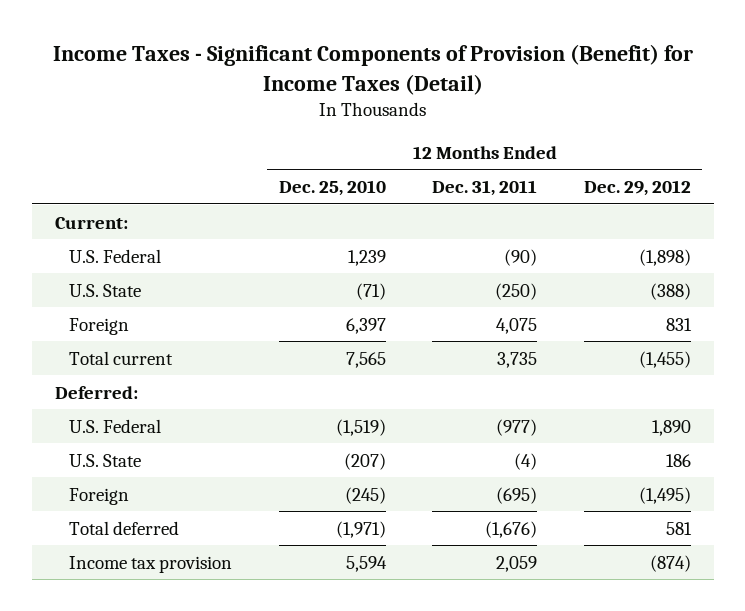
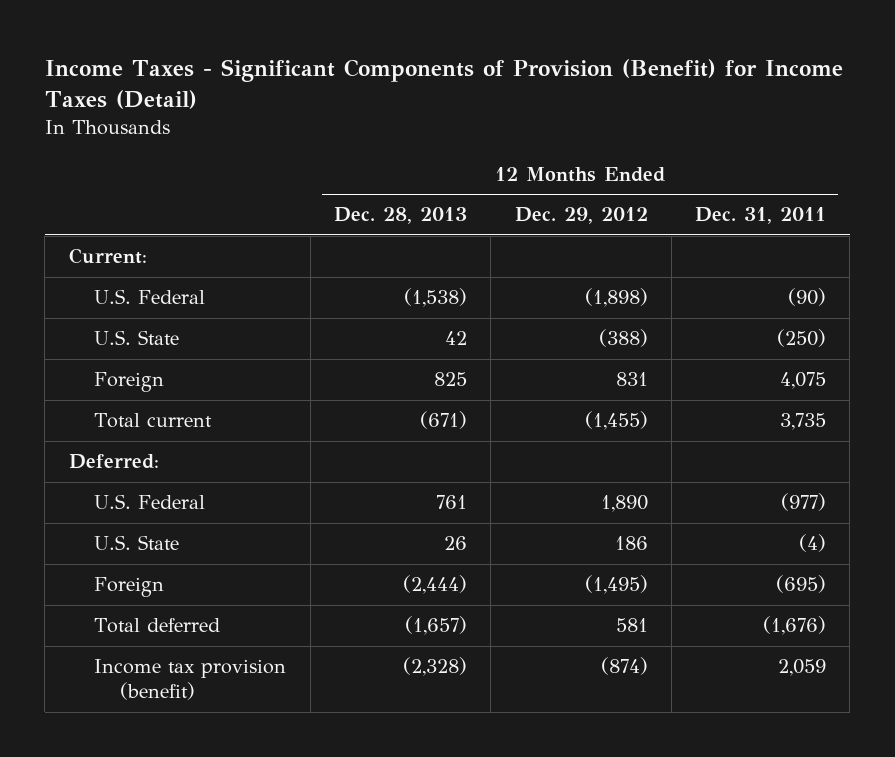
[278,180,386,197] Dec. 25, 2010 -> none
none -> [333,207,467,225] Dec. 28, 2013
[69,555,233,573] Income tax provision -> [94,659,287,701] Income tax provision (benefit)

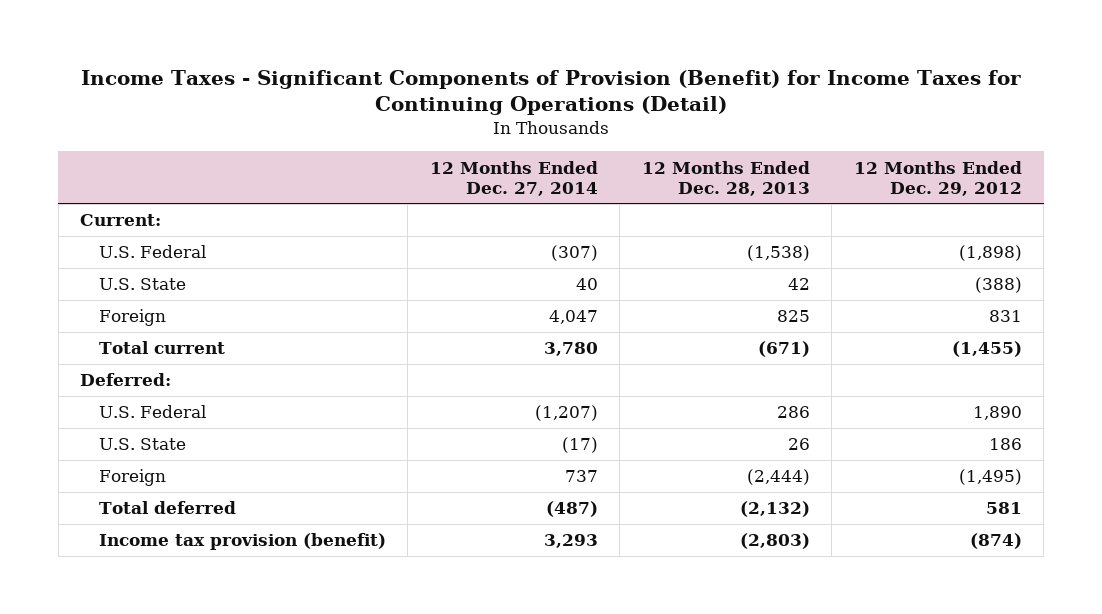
[44,58,843,109] Income Taxes - Significant Components of Provision (Benefit) for Income Taxes (Detail) -> [80,69,1021,116] Income Taxes - Significant Components of Provision (Benefit) for Income Taxes for Continuing Operations (Detail)
[695,207,827,225] Dec. 31, 2011 -> none
none -> [429,160,598,196] 12 Months Ended Dec. 27, 2014
[435,495,467,510] 761 -> [776,406,810,419] 286
[404,616,467,636] (1,657) -> [739,501,810,518] (2,132)
[402,657,467,677] (2,328) -> [739,533,810,550] (2,803)

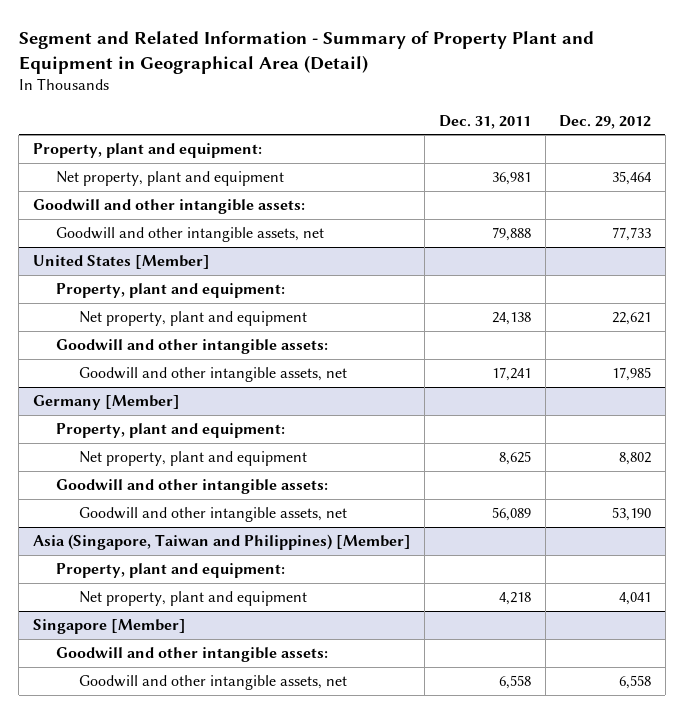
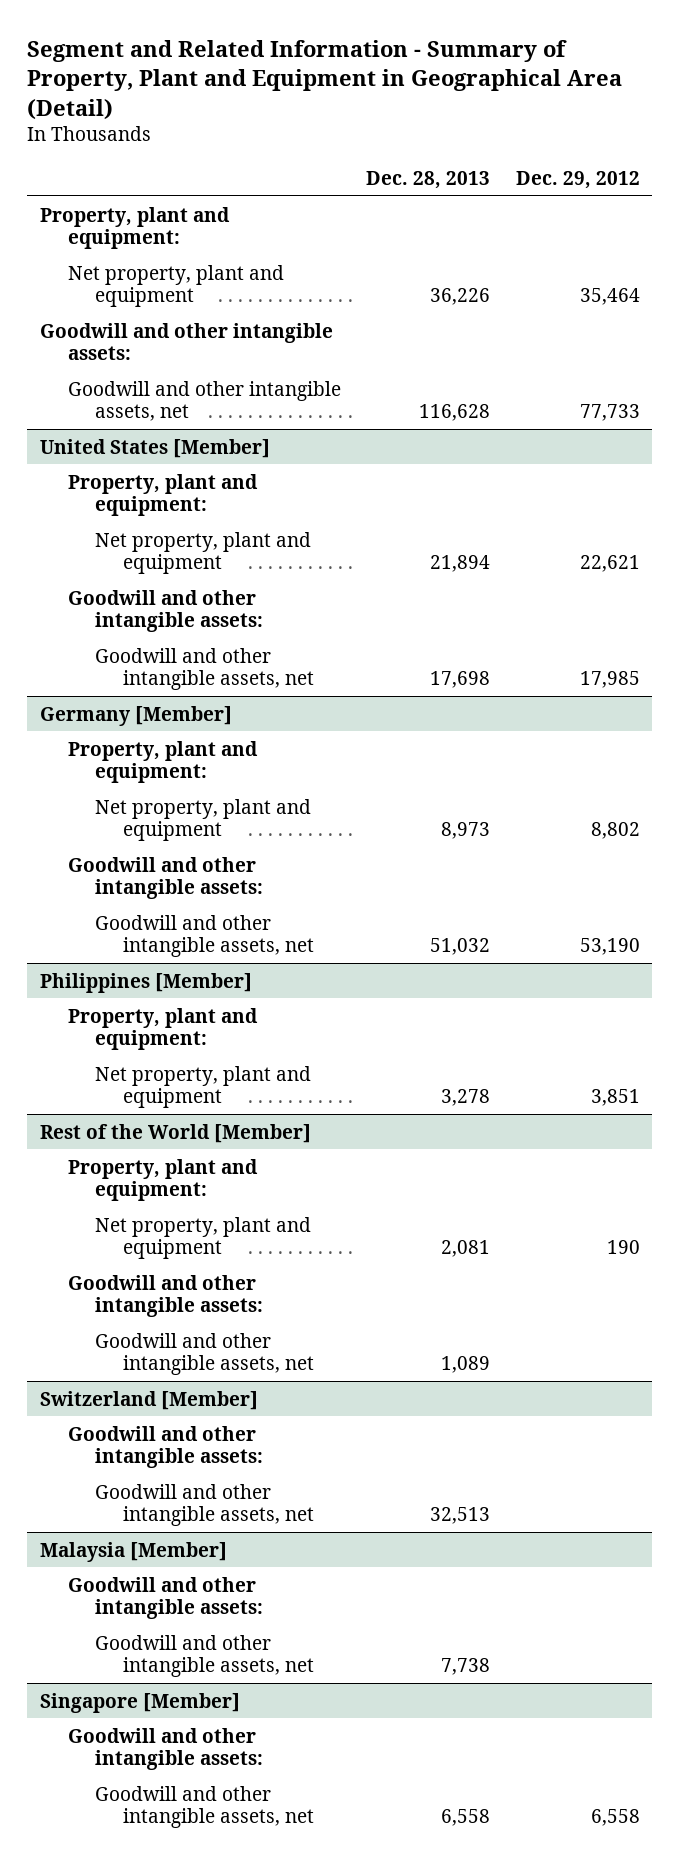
[18,30,594,74] Segment and Related Information - Summary of Property Plant and Equipment in Geographical Area (Detail) -> [27,39,623,120] Segment and Related Information - Summary of Property, Plant and Equipment in Geographical Area (Detail)
[438,114,531,129] Dec. 31, 2011 -> none
none -> [366,171,491,190] Dec. 28, 2013
[32,534,411,551] Asia (Singapore, Taiwan and Philippines) [Member] -> none
none -> [39,972,252,993] Philippines [Member]
[619,592,652,606] 4,041 -> [590,1088,640,1106] 3,851
none -> [39,1123,311,1143] Rest of the World [Member]
none -> [67,1158,258,1201] Property, plant and equipment:
none -> [95,1216,312,1259] Net property, plant and equipment
none -> [67,1274,264,1317] Goodwill and other intangible assets:
none -> [95,1332,315,1375] Goodwill and other intangible assets, net
none -> [39,1390,258,1410] Switzerland [Member]
none -> [67,1425,264,1468] Goodwill and other intangible assets:
none -> [95,1483,315,1526] Goodwill and other intangible assets, net
none -> [39,1541,227,1562] Malaysia [Member]
none -> [67,1576,264,1619] Goodwill and other intangible assets:
none -> [95,1634,315,1677] Goodwill and other intangible assets, net

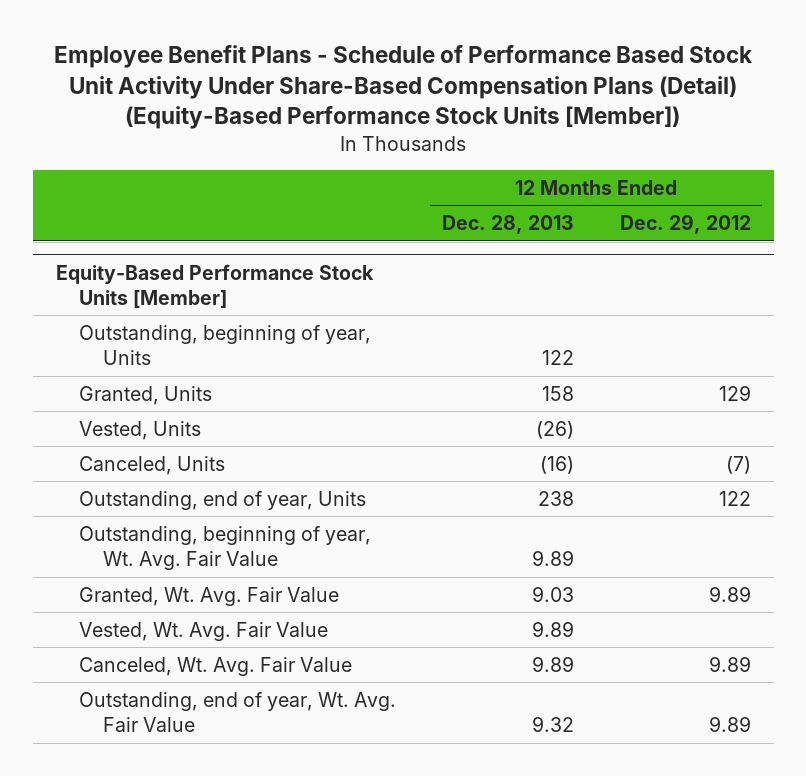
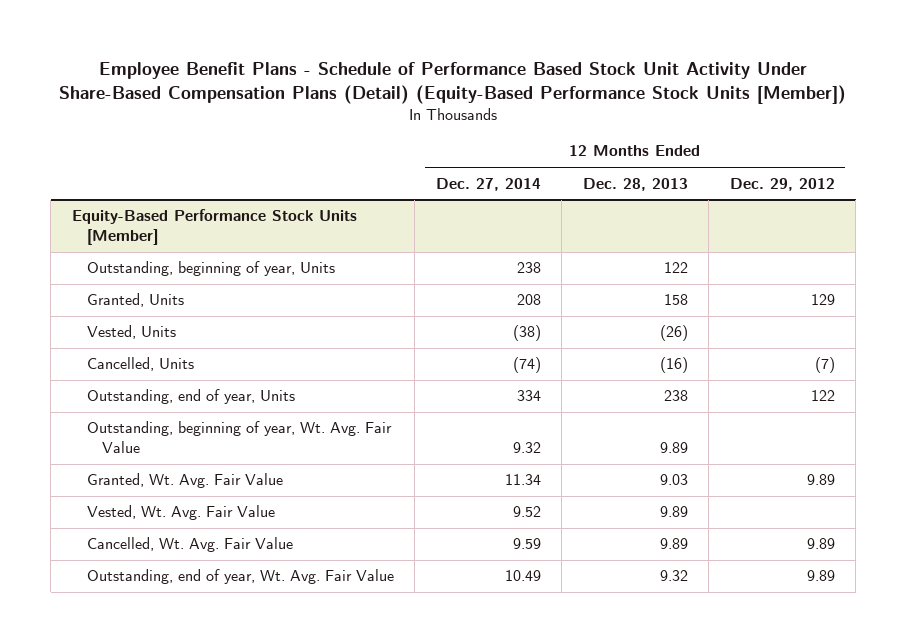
none -> [435,177,541,191] Dec. 27, 2014
[79,455,226,475] Canceled, Units -> [86,357,194,372] Cancelled, Units
[79,656,353,676] Canceled, Wt. Avg. Fair Value -> [86,537,293,553] Cancelled, Wt. Avg. Fair Value

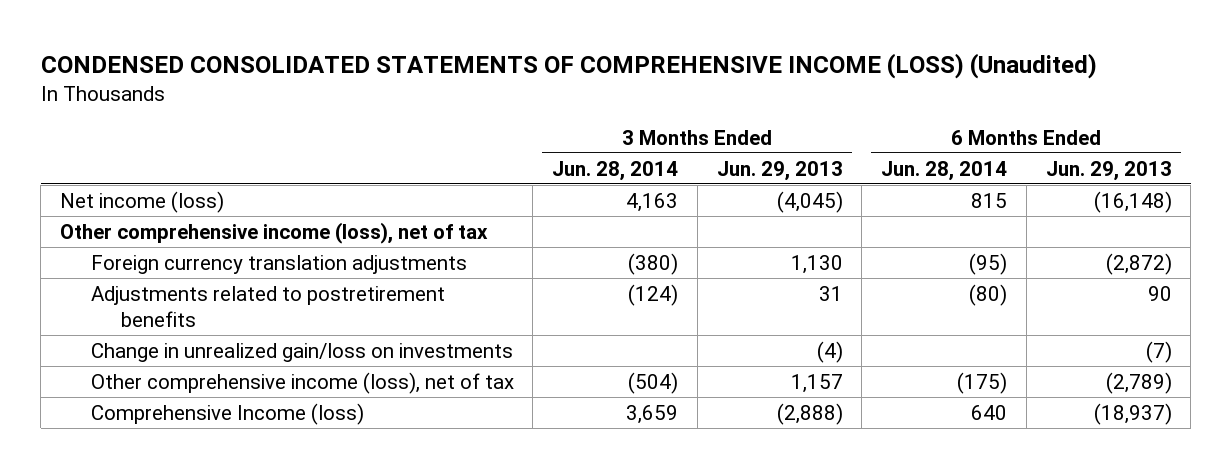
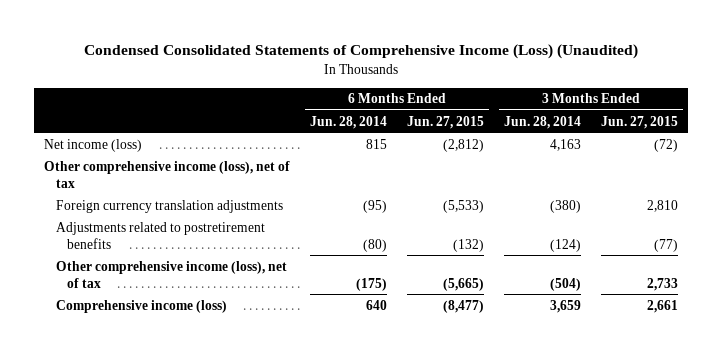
[40,53,1097,80] CONDENSED CONSOLIDATED STATEMENTS OF COMPREHENSIVE INCOME (LOSS) (Unaudited) -> [84,44,639,60] Condensed Consolidated Statements of Comprehensive Income (Loss) (Unaudited)
[716,160,843,181] Jun. 29, 2013 -> none
[1045,160,1172,181] Jun. 29, 2013 -> none
none -> [407,115,485,129] Jun. 27, 2015
none -> [601,115,679,129] Jun. 27, 2015
[90,342,513,362] Change in unrealized gain/loss on investments -> none
[90,402,364,425] Comprehensive Income (loss) -> [55,299,227,313] Comprehensive income (loss)

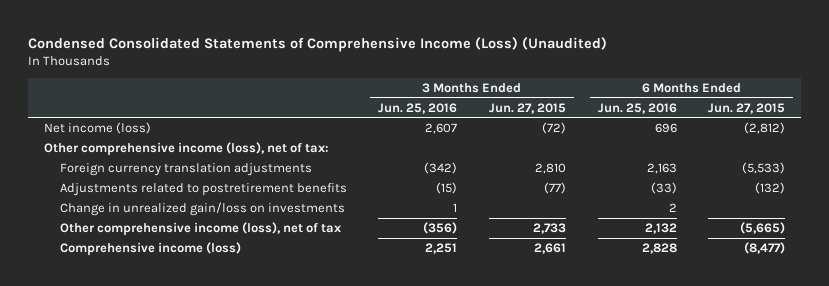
[310,115,388,129] Jun. 28, 2014 -> none
[504,115,582,129] Jun. 28, 2014 -> none
none -> [378,102,458,114] Jun. 25, 2016
none -> [597,102,677,114] Jun. 25, 2016
[44,160,291,188] Other comprehensive income (loss), net of tax -> [44,141,330,156] Other comprehensive income (loss), net of tax:
none -> [59,201,345,216] Change in unrealized gain/loss on investments

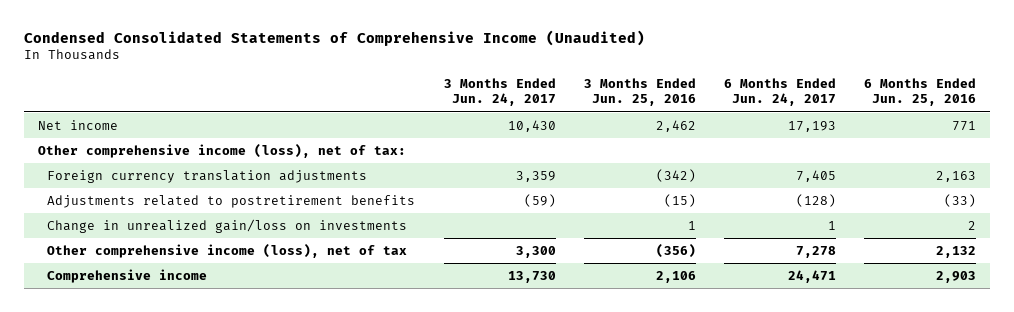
[28,37,608,53] Condensed Consolidated Statements of Comprehensive Income (Loss) (Unaudited) -> [23,29,645,46] Condensed Consolidated Statements of Comprehensive Income (Unaudited)
[488,102,566,114] Jun. 27, 2015 -> none
[708,102,786,114] Jun. 27, 2015 -> none
none -> [443,78,556,107] 3 Months Ended Jun. 24, 2017
none -> [723,78,836,107] 6 Months Ended Jun. 24, 2017
[44,121,152,134] Net income (loss) -> [37,119,118,130] Net income
[425,122,458,134] 2,607 -> [655,119,696,132] 2,462
[654,122,677,133] 696 -> [952,120,977,131] 771
[59,241,241,256] Comprehensive income (loss) -> [47,268,208,283] Comprehensive income
[425,242,458,254] 2,251 -> [655,270,696,283] 2,106
[641,242,677,254] 2,828 -> [936,270,977,283] 2,903

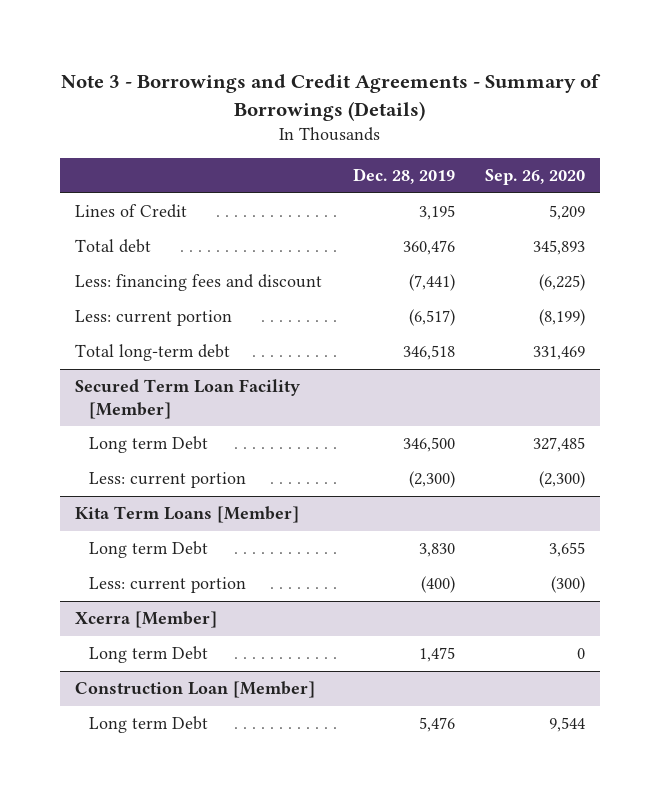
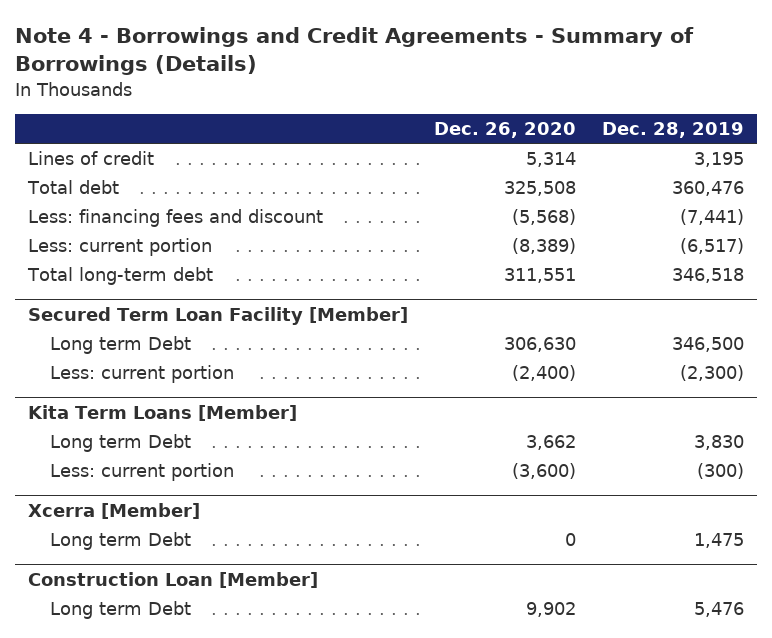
[61,73,602,121] Note 3 - Borrowings and Credit Agreements - Summary of Borrowings (Details) -> [15,27,695,76] Note 4 - Borrowings and Credit Agreements - Summary of Borrowings (Details)
[485,169,586,186] Sep. 26, 2020 -> none
none -> [433,121,576,138] Dec. 26, 2020
[75,204,188,219] Lines of Credit -> [28,151,155,166] Lines of credit
[420,576,455,594] (400) -> [696,463,744,480] (300)

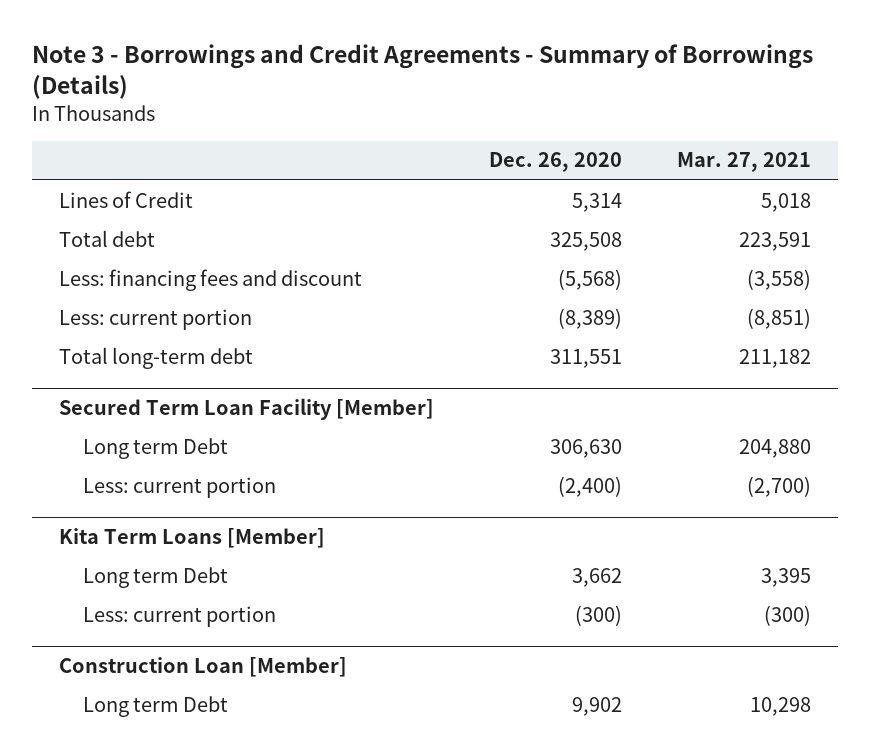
[15,27,695,76] Note 4 - Borrowings and Credit Agreements - Summary of Borrowings (Details) -> [31,43,813,99] Note 3 - Borrowings and Credit Agreements - Summary of Borrowings (Details)
[601,121,744,138] Dec. 28, 2019 -> none
none -> [676,152,811,173] Mar. 27, 2021
[28,151,155,166] Lines of credit -> [58,190,193,208] Lines of Credit
[28,503,201,520] Xcerra [Member] -> none
[49,532,191,551] Long term Debt -> none
[511,463,576,480] (3,600) -> [574,604,622,626] (300)

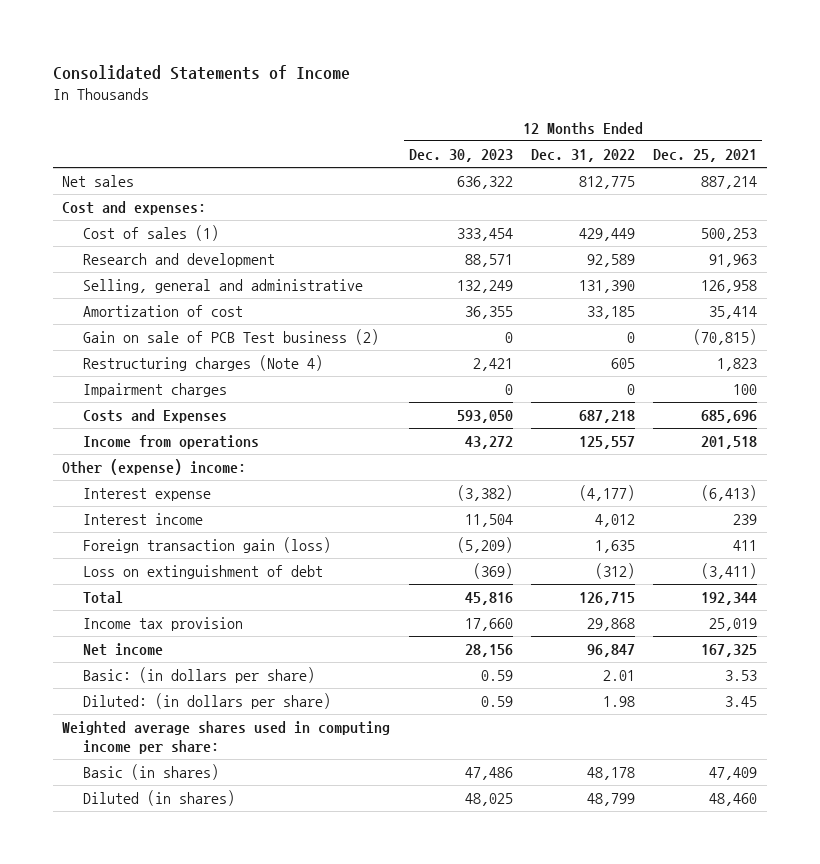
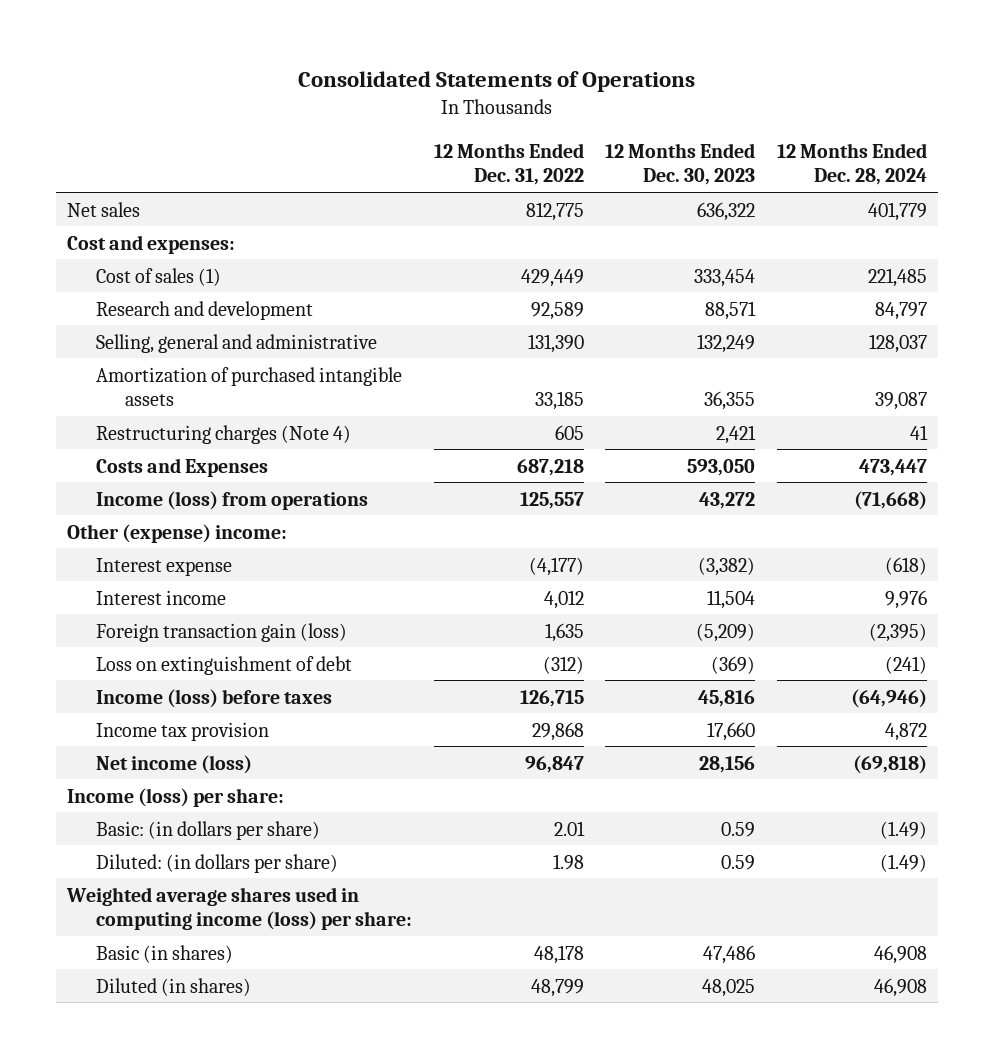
[52,64,350,80] Consolidated Statements of Income -> [297,71,695,93] Consolidated Statements of Operations
[653,149,758,163] Dec. 25, 2021 -> none
none -> [776,143,927,186] 12 Months Ended Dec. 28, 2024
[82,329,379,346] Gain on sale of PCB Test business (2) -> none
[82,305,243,318] Amortization of cost -> [95,366,402,406] Amortization of purchased intangible assets
[82,383,227,398] Impairment charges -> none
[82,435,259,450] Income from operations -> [95,490,368,510] Income (loss) from operations
[82,591,123,605] Total -> [95,688,332,708] Income (loss) before taxes
[82,643,163,657] Net income -> [95,754,252,774] Net income (loss)
none -> [66,787,284,807] Income (loss) per share:
[62,721,391,755] Weighted average shares used in computing income per share: -> [65,886,412,930] Weighted average shares used in computing income (loss) per share:

